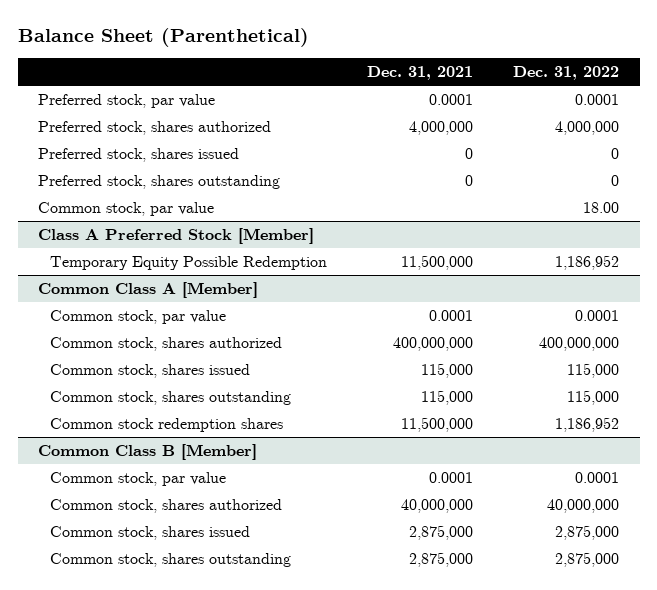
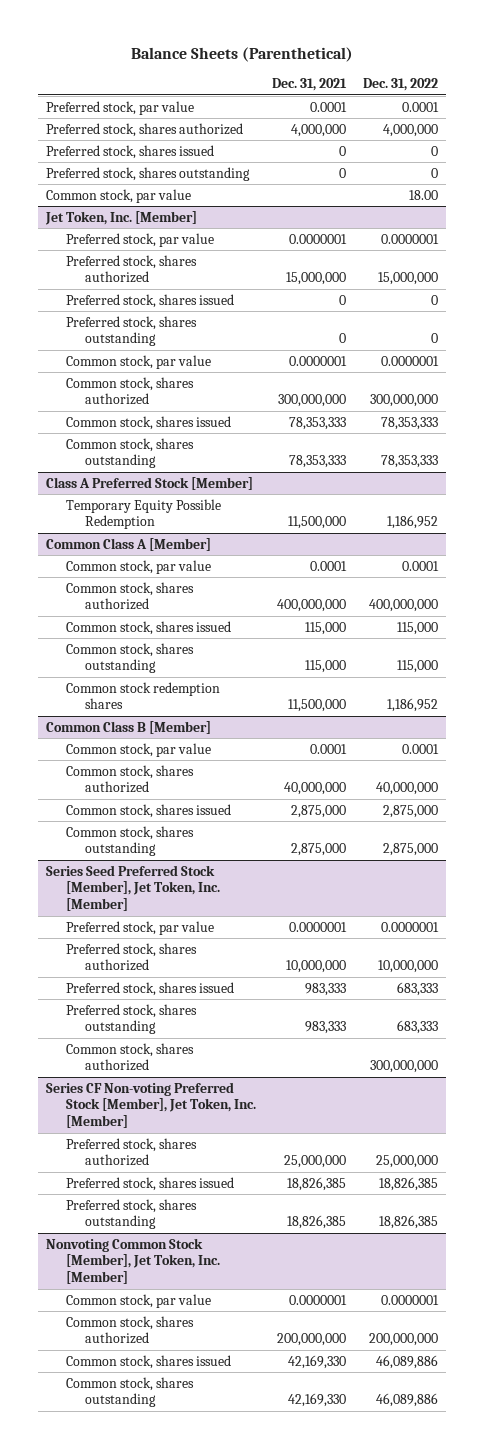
[17,28,309,48] Balance Sheet (Parenthetical) -> [130,47,353,63] Balance Sheets (Parenthetical)
none -> [45,210,198,225] Jet Token, Inc. [Member]
none -> [65,232,214,247] Preferred stock, par value
none -> [65,254,197,284] Preferred stock, shares authorized
none -> [65,293,234,308] Preferred stock, shares issued
none -> [65,315,197,347] Preferred stock, shares outstanding
none -> [65,354,211,369] Common stock, par value
none -> [65,376,194,406] Common stock, shares authorized
none -> [65,415,231,430] Common stock, shares issued
none -> [65,437,194,469] Common stock, shares outstanding
none -> [46,864,220,912] Series Seed Preferred Stock [Member], Jet Token, Inc. [Member]
none -> [65,920,214,935] Preferred stock, par value
none -> [65,942,197,972] Preferred stock, shares authorized
none -> [65,981,234,996] Preferred stock, shares issued
none -> [65,1003,197,1035] Preferred stock, shares outstanding
none -> [65,1042,194,1072] Common stock, shares authorized
none -> [46,1081,256,1129] Series CF Non-voting Preferred Stock [Member], Jet Token, Inc. [Member]
none -> [65,1137,197,1167] Preferred stock, shares authorized
none -> [65,1176,234,1191] Preferred stock, shares issued
none -> [65,1198,197,1230] Preferred stock, shares outstanding
none -> [46,1237,220,1285] Nonvoting Common Stock [Member], Jet Token, Inc. [Member]
none -> [65,1293,211,1308] Common stock, par value
none -> [65,1315,194,1345] Common stock, shares authorized
none -> [65,1354,231,1369] Common stock, shares issued
none -> [65,1376,194,1408] Common stock, shares outstanding

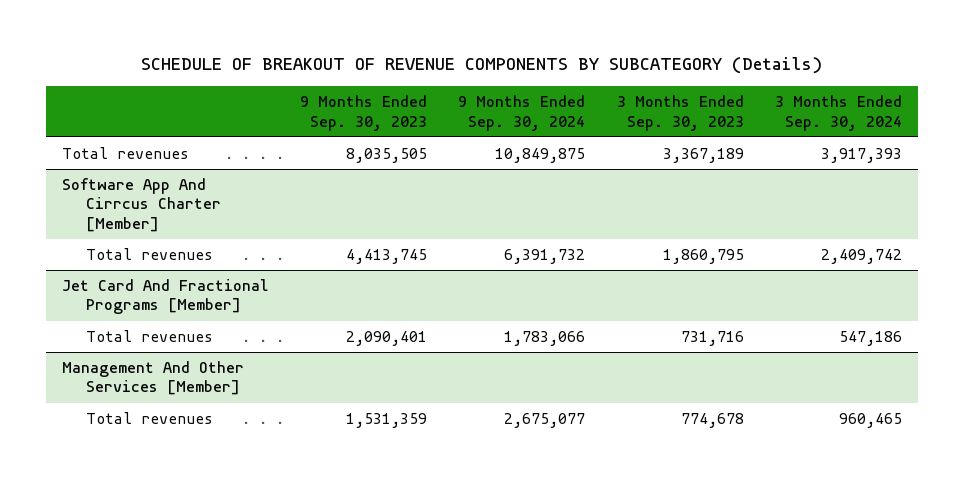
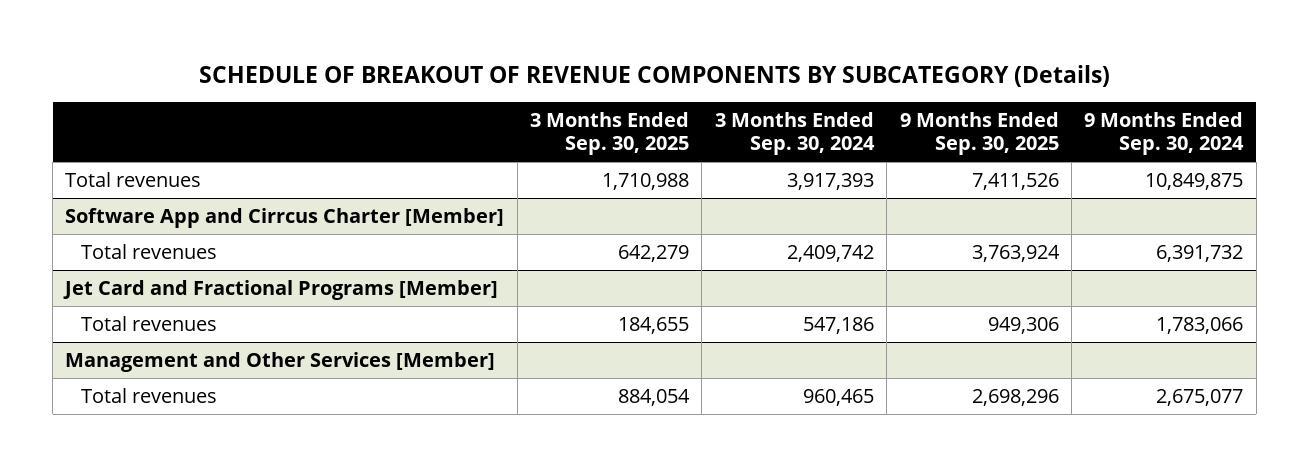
[300,95,428,131] 9 Months Ended Sep. 30, 2023 -> none
[616,95,744,131] 3 Months Ended Sep. 30, 2023 -> none
none -> [530,111,690,156] 3 Months Ended Sep. 30, 2025
none -> [899,111,1059,156] 9 Months Ended Sep. 30, 2025
[61,177,221,233] Software App And Cirrcus Charter [Member] -> [65,207,505,228] Software App and Cirrcus Charter [Member]
[61,278,269,315] Jet Card And Fractional Programs [Member] -> [63,279,499,300] Jet Card and Fractional Programs [Member]
[61,360,244,396] Management And Other Services [Member] -> [65,351,496,372] Management and Other Services [Member]

